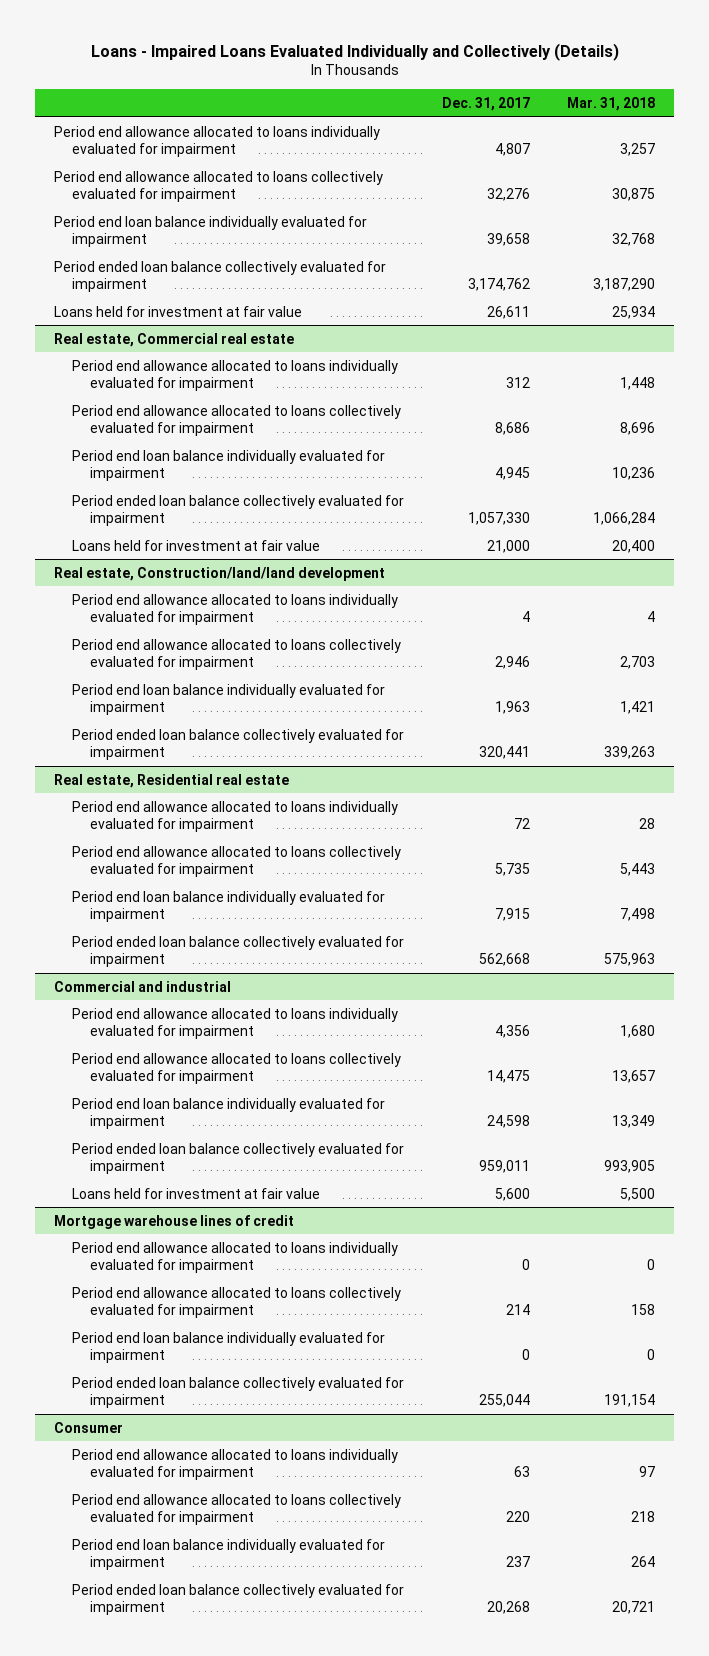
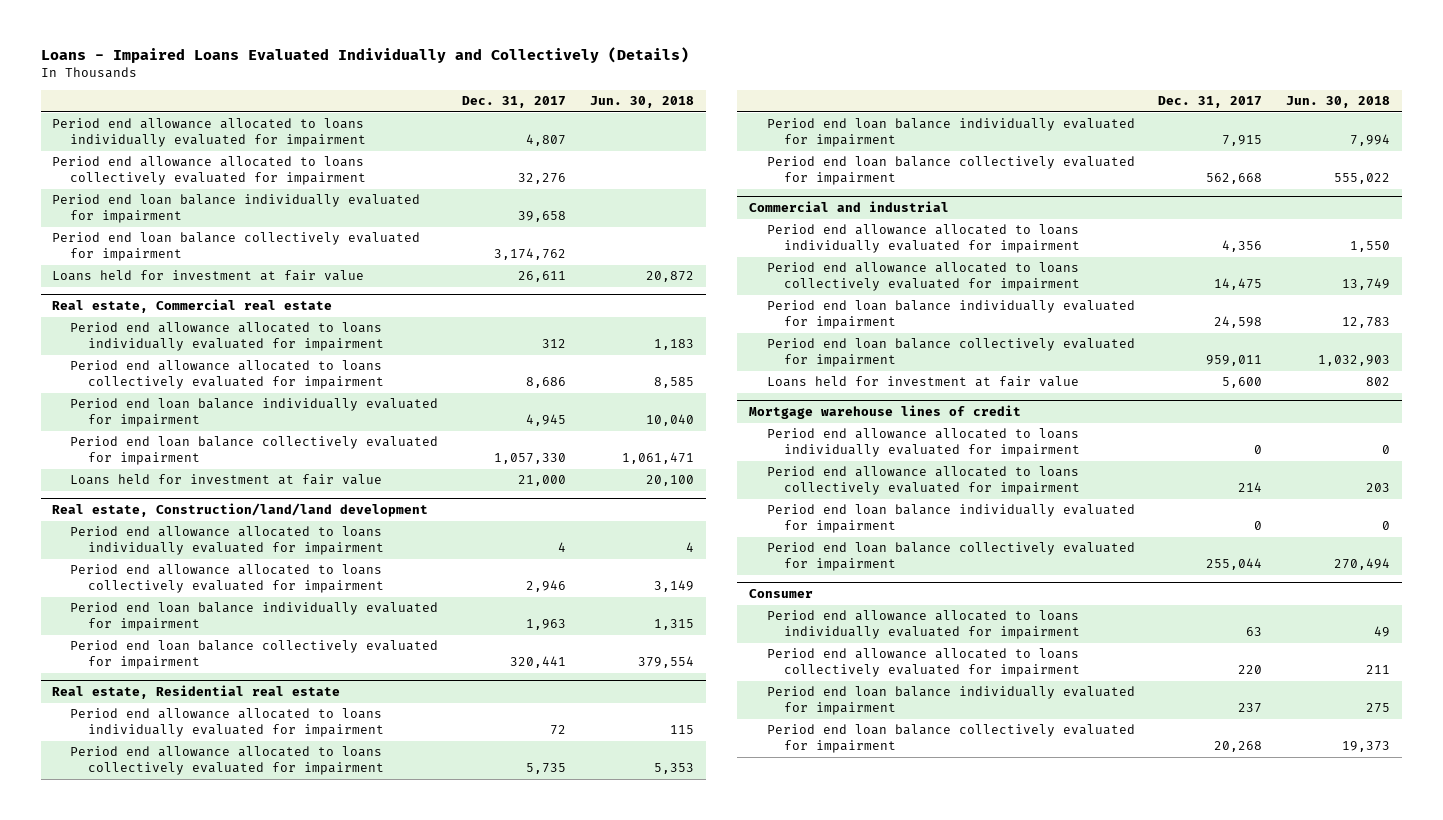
[567,96,656,111] Mar. 31, 2018 -> none
none -> [589,95,694,108] Jun. 30, 2018
[53,260,386,293] Period ended loan balance collectively evaluated for impairment -> [52,232,421,262] Period end loan balance collectively evaluated for impairment
[71,494,404,527] Period ended loan balance collectively evaluated for impairment -> [70,436,439,466] Period end loan balance collectively evaluated for impairment
[71,728,404,761] Period ended loan balance collectively evaluated for impairment -> [70,640,439,670] Period end loan balance collectively evaluated for impairment
[71,935,404,968] Period ended loan balance collectively evaluated for impairment -> [766,156,1135,186] Period end loan balance collectively evaluated for impairment
[71,1142,404,1175] Period ended loan balance collectively evaluated for impairment -> [766,338,1135,368] Period end loan balance collectively evaluated for impairment
[71,1376,404,1409] Period ended loan balance collectively evaluated for impairment -> [766,542,1135,572] Period end loan balance collectively evaluated for impairment
[71,1583,404,1616] Period ended loan balance collectively evaluated for impairment -> [766,724,1135,754] Period end loan balance collectively evaluated for impairment

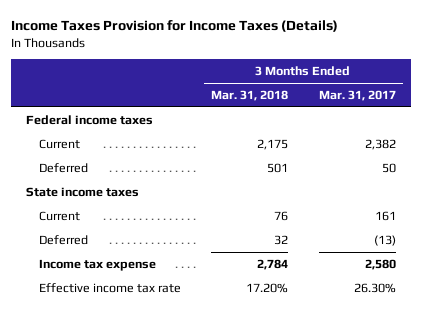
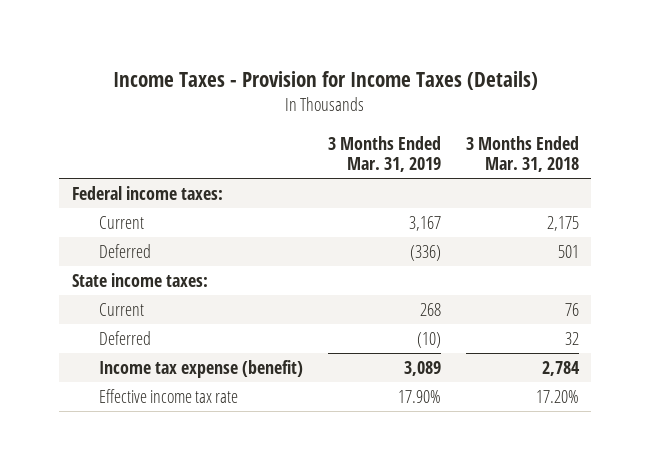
[11,20,339,33] Income Taxes Provision for Income Taxes (Details) -> [113,70,539,90] Income Taxes - Provision for Income Taxes (Details)
[318,90,396,102] Mar. 31, 2017 -> none
none -> [327,135,441,173] 3 Months Ended Mar. 31, 2019
[26,114,154,125] Federal income taxes -> [71,185,223,200] Federal income taxes:
[26,186,140,197] State income taxes -> [71,272,208,287] State income taxes:
[39,258,157,271] Income tax expense -> [98,359,303,378] Income tax expense (benefit)

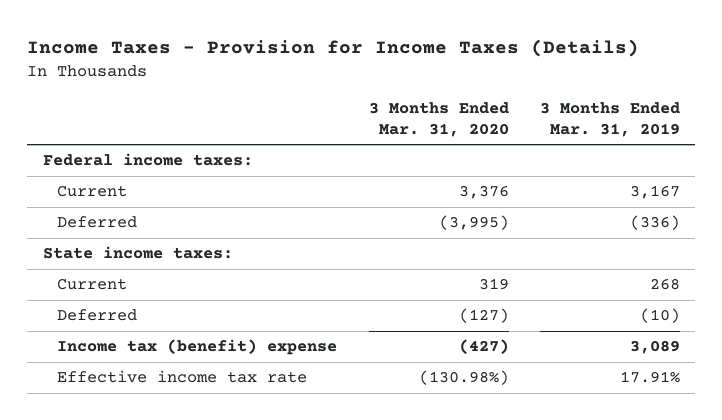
[465,135,579,173] 3 Months Ended Mar. 31, 2018 -> none
none -> [368,101,509,137] 3 Months Ended Mar. 31, 2020
[98,359,303,378] Income tax expense (benefit) -> [57,339,338,356] Income tax (benefit) expense
[397,389,441,403] 17.90% -> [619,371,680,384] 17.91%

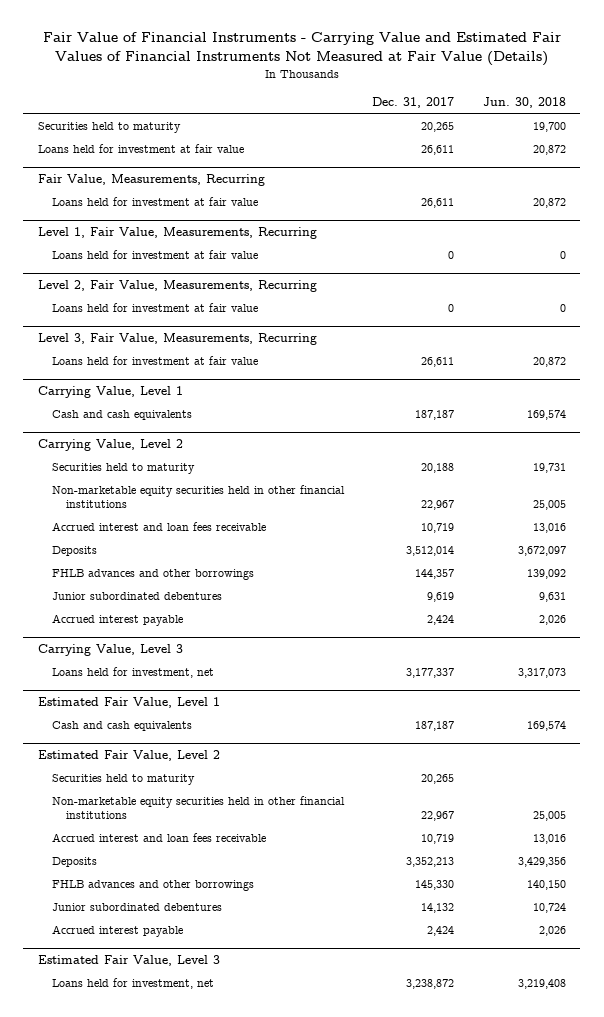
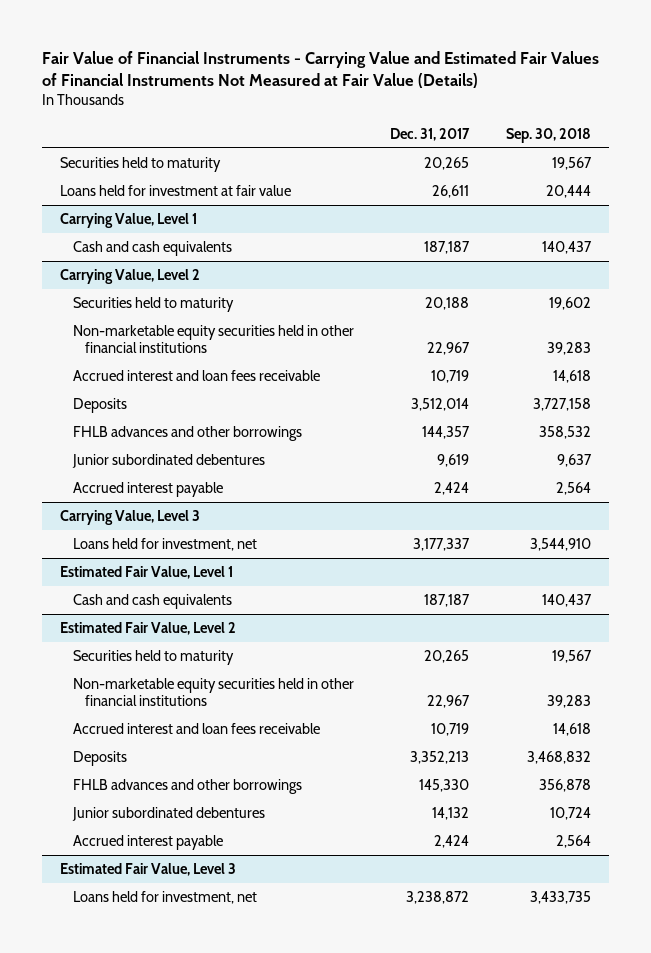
[482,96,566,108] Jun. 30, 2018 -> none
none -> [505,127,591,143] Sep. 30, 2018
[37,173,265,186] Fair Value, Measurements, Recurring -> none
[51,196,258,206] Loans held for investment at fair value -> none
[37,226,317,239] Level 1, Fair Value, Measurements, Recurring -> none
[51,249,258,259] Loans held for investment at fair value -> none
[37,279,317,292] Level 2, Fair Value, Measurements, Recurring -> none
[51,302,258,312] Loans held for investment at fair value -> none
[37,332,317,345] Level 3, Fair Value, Measurements, Recurring -> none
[51,355,258,365] Loans held for investment at fair value -> none

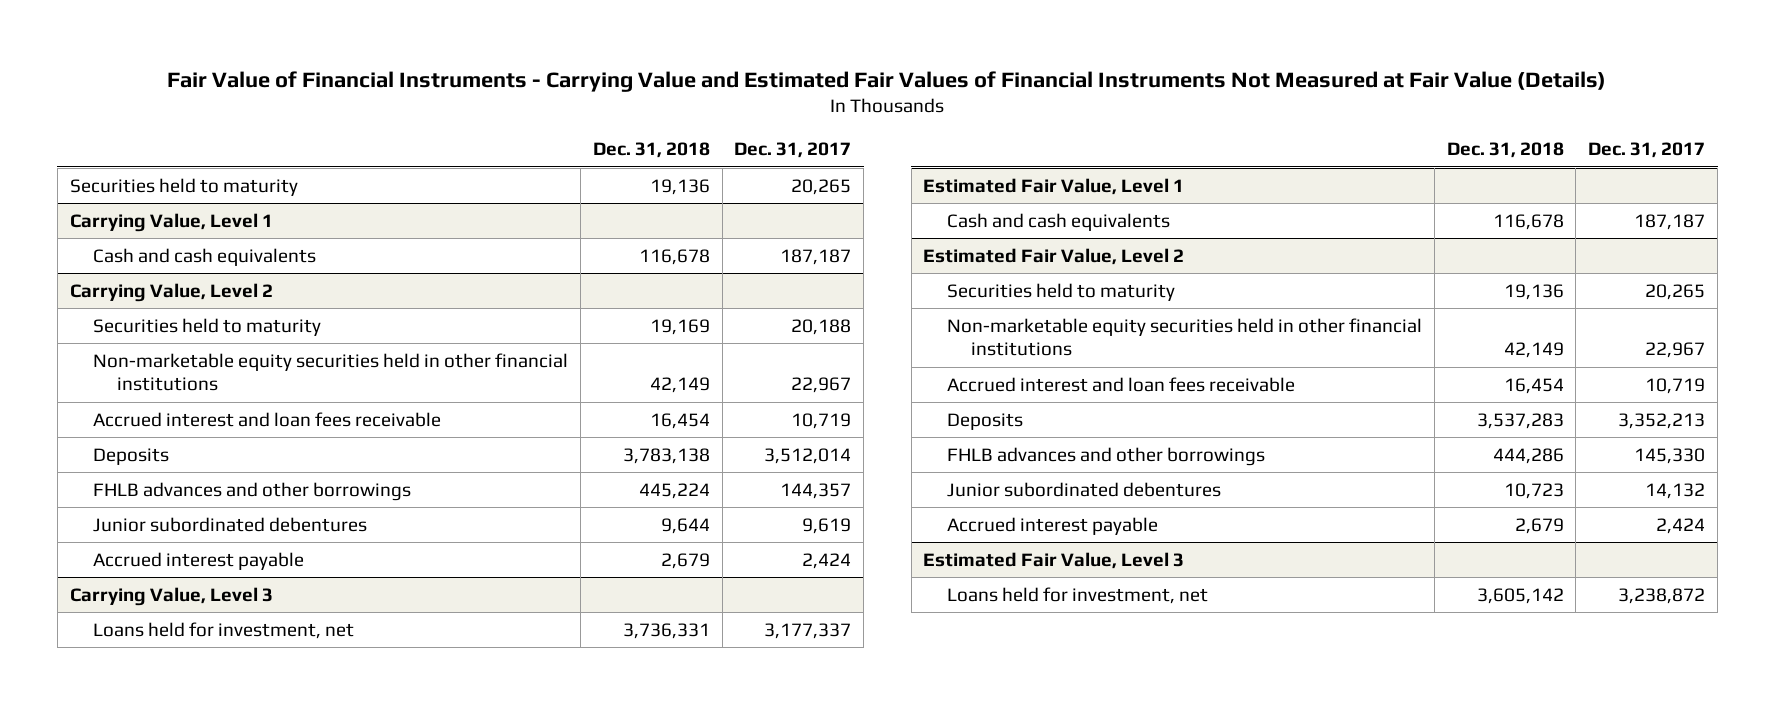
[505,127,591,143] Sep. 30, 2018 -> none
none -> [592,142,710,159] Dec. 31, 2018
[60,185,292,197] Loans held for investment at fair value -> none

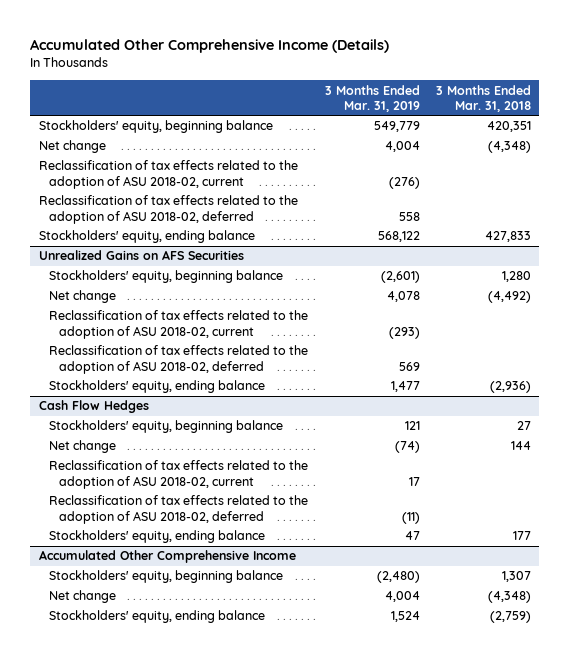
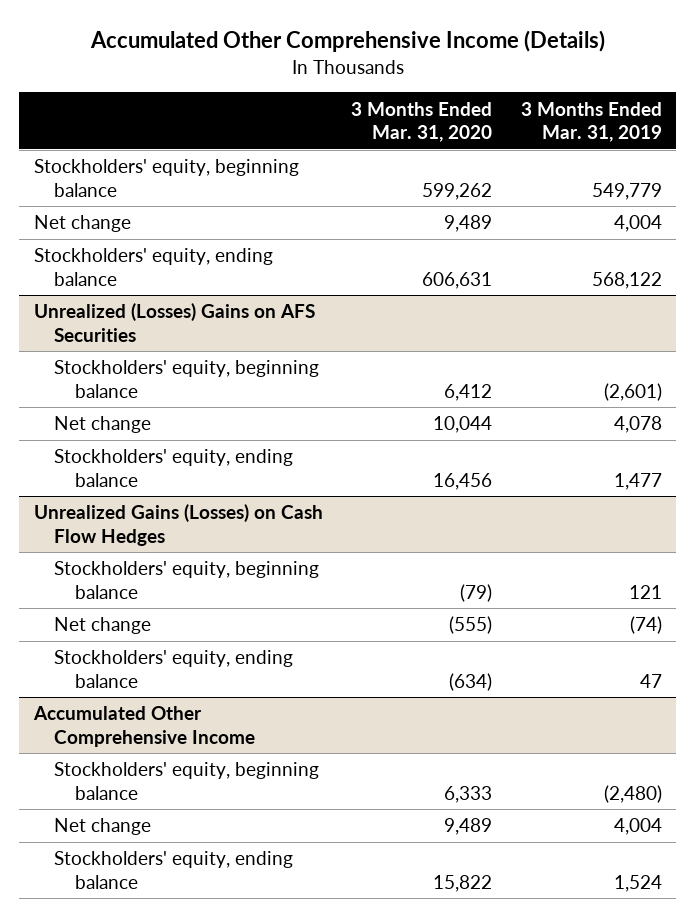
[436,84,532,112] 3 Months Ended Mar. 31, 2018 -> none
none -> [351,101,493,143] 3 Months Ended Mar. 31, 2020
[38,160,298,189] Reclassification of tax effects related to the adoption of ASU 2018-02, current -> none
[38,195,298,224] Reclassification of tax effects related to the adoption of ASU 2018-02, deferred -> none
[38,250,244,261] Unrealized Gains on AFS Securities -> [33,303,315,342] Unrealized (Losses) Gains on AFS Securities
[48,310,308,339] Reclassification of tax effects related to the adoption of ASU 2018-02, current -> none
[48,345,308,374] Reclassification of tax effects related to the adoption of ASU 2018-02, deferred -> none
[38,400,149,414] Cash Flow Hedges -> [33,504,323,546] Unrealized Gains (Losses) on Cash Flow Hedges
[48,460,308,489] Reclassification of tax effects related to the adoption of ASU 2018-02, current -> none
[48,495,308,524] Reclassification of tax effects related to the adoption of ASU 2018-02, deferred -> none

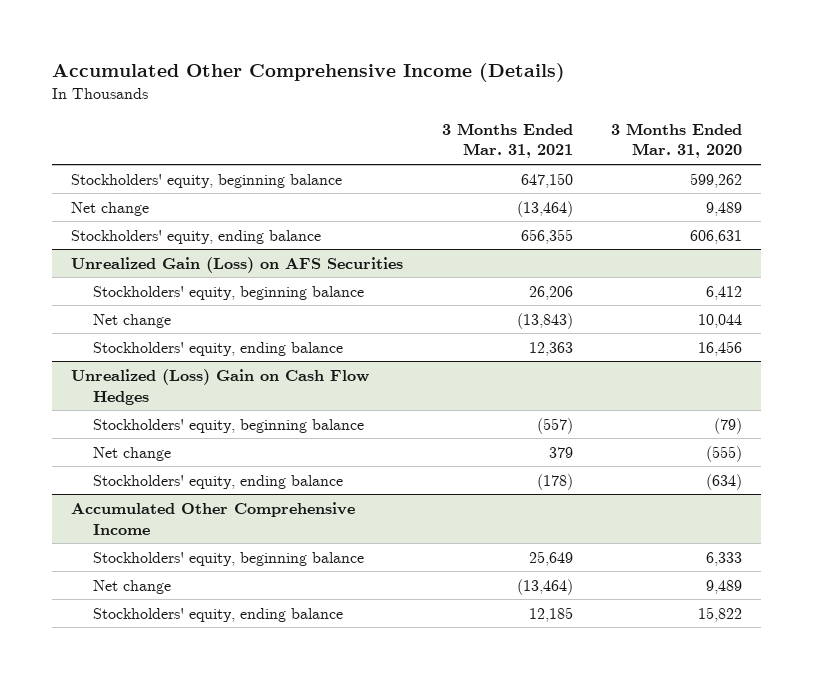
[521,101,663,143] 3 Months Ended Mar. 31, 2019 -> none
none -> [441,122,573,159] 3 Months Ended Mar. 31, 2021
[33,303,315,342] Unrealized (Losses) Gains on AFS Securities -> [71,256,404,273] Unrealized Gain (Loss) on AFS Securities
[33,504,323,546] Unrealized Gains (Losses) on Cash Flow Hedges -> [71,368,370,405] Unrealized (Loss) Gain on Cash Flow Hedges

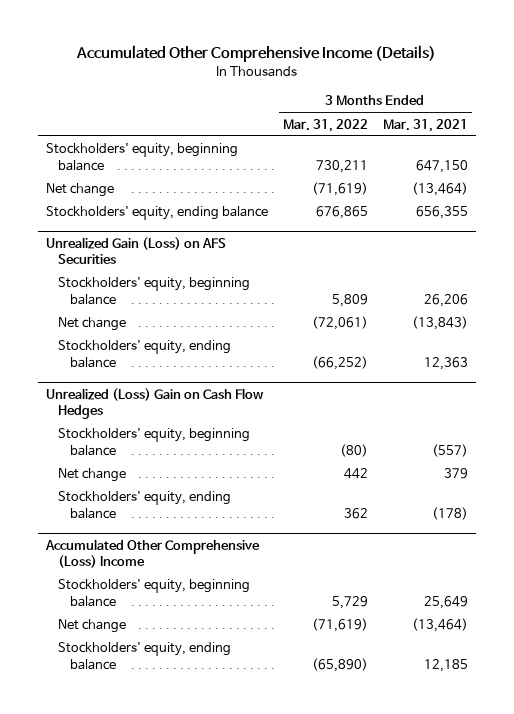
[610,122,742,159] 3 Months Ended Mar. 31, 2020 -> none
none -> [282,118,368,132] Mar. 31, 2022
[71,501,356,535] Accumulated Other Comprehensive Income -> [44,538,260,568] Accumulated Other Comprehensive (Loss) Income

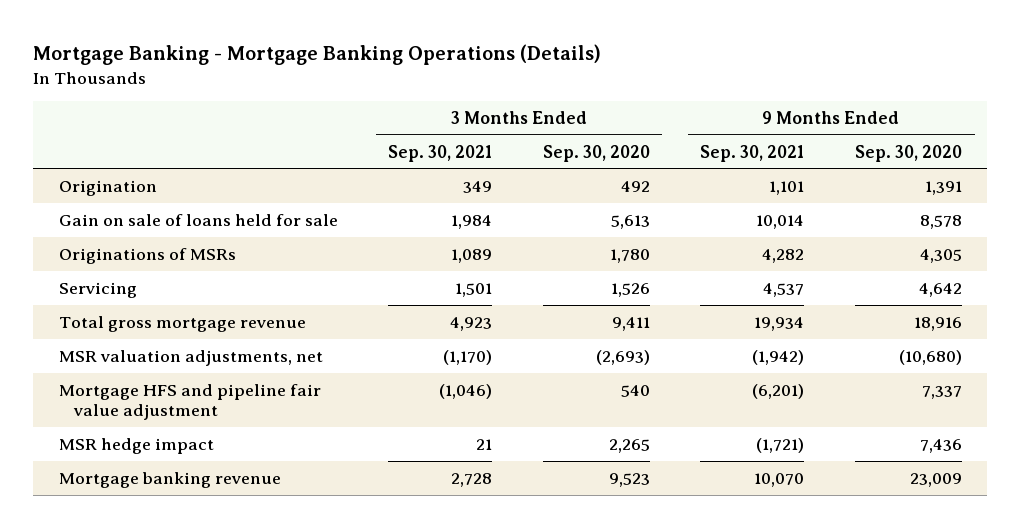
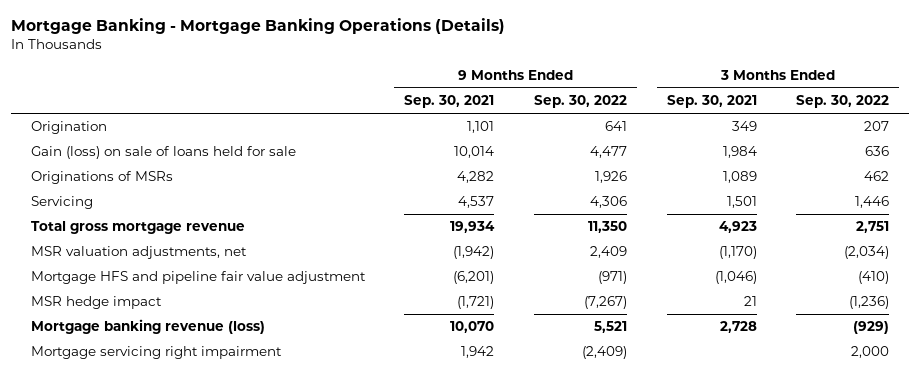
[542,144,650,162] Sep. 30, 2020 -> none
[854,144,962,162] Sep. 30, 2020 -> none
none -> [533,95,627,109] Sep. 30, 2022
none -> [796,95,890,109] Sep. 30, 2022
[58,213,338,226] Gain on sale of loans held for sale -> [30,146,296,160] Gain (loss) on sale of loans held for sale
[58,471,281,488] Mortgage banking revenue -> [30,319,265,335] Mortgage banking revenue (loss)
none -> [30,346,282,360] Mortgage servicing right impairment

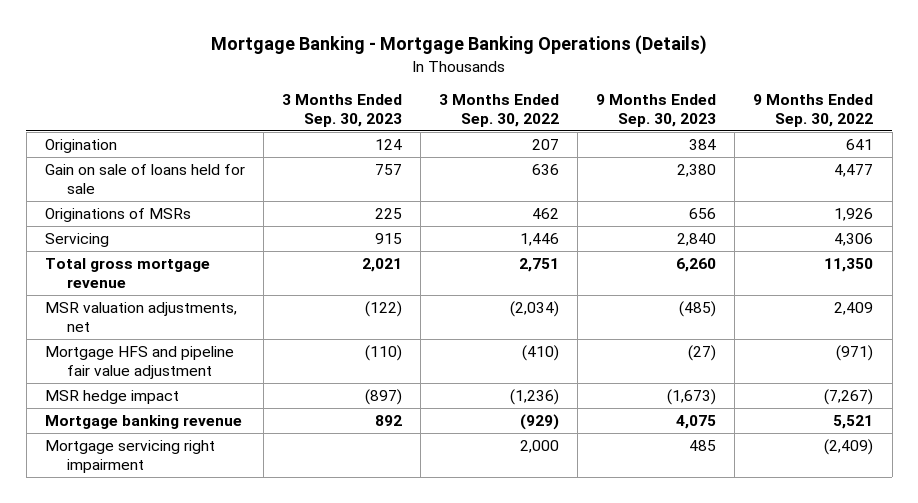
[404,95,495,109] Sep. 30, 2021 -> none
[666,95,757,109] Sep. 30, 2021 -> none
none -> [281,94,402,128] 3 Months Ended Sep. 30, 2023
none -> [596,94,717,128] 9 Months Ended Sep. 30, 2023
[30,146,296,160] Gain (loss) on sale of loans held for sale -> [44,163,245,194] Gain on sale of loans held for sale
[30,319,265,335] Mortgage banking revenue (loss) -> [44,414,242,429] Mortgage banking revenue

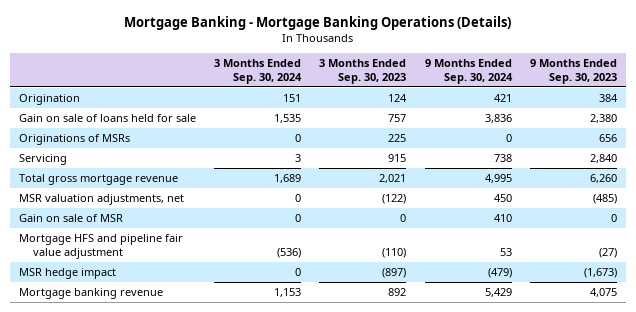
[439,94,560,128] 3 Months Ended Sep. 30, 2022 -> none
[753,94,874,128] 9 Months Ended Sep. 30, 2022 -> none
none -> [214,58,303,84] 3 Months Ended Sep. 30, 2024
none -> [424,58,513,84] 9 Months Ended Sep. 30, 2024
none -> [18,213,123,222] Gain on sale of MSR
[44,439,215,473] Mortgage servicing right impairment -> none

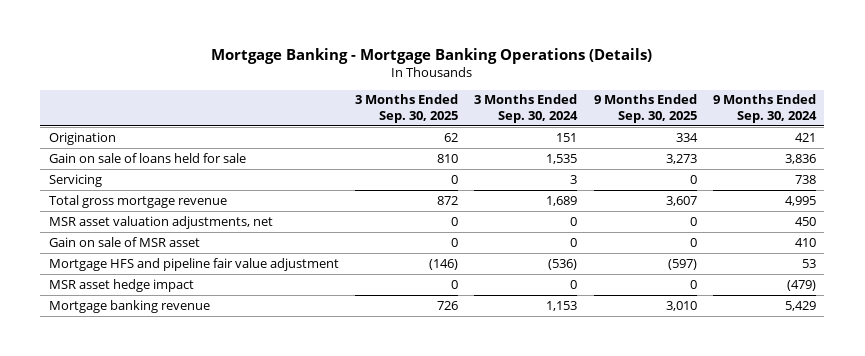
[319,58,407,84] 3 Months Ended Sep. 30, 2023 -> none
[530,58,618,84] 9 Months Ended Sep. 30, 2023 -> none
none -> [355,94,459,123] 3 Months Ended Sep. 30, 2025
none -> [593,94,697,123] 9 Months Ended Sep. 30, 2025
[18,133,130,145] Originations of MSRs -> none
[18,193,184,205] MSR valuation adjustments, net -> [48,215,273,229] MSR asset valuation adjustments, net
[18,213,123,222] Gain on sale of MSR -> [48,236,200,247] Gain on sale of MSR asset
[18,267,116,279] MSR hedge impact -> [48,278,194,292] MSR asset hedge impact

